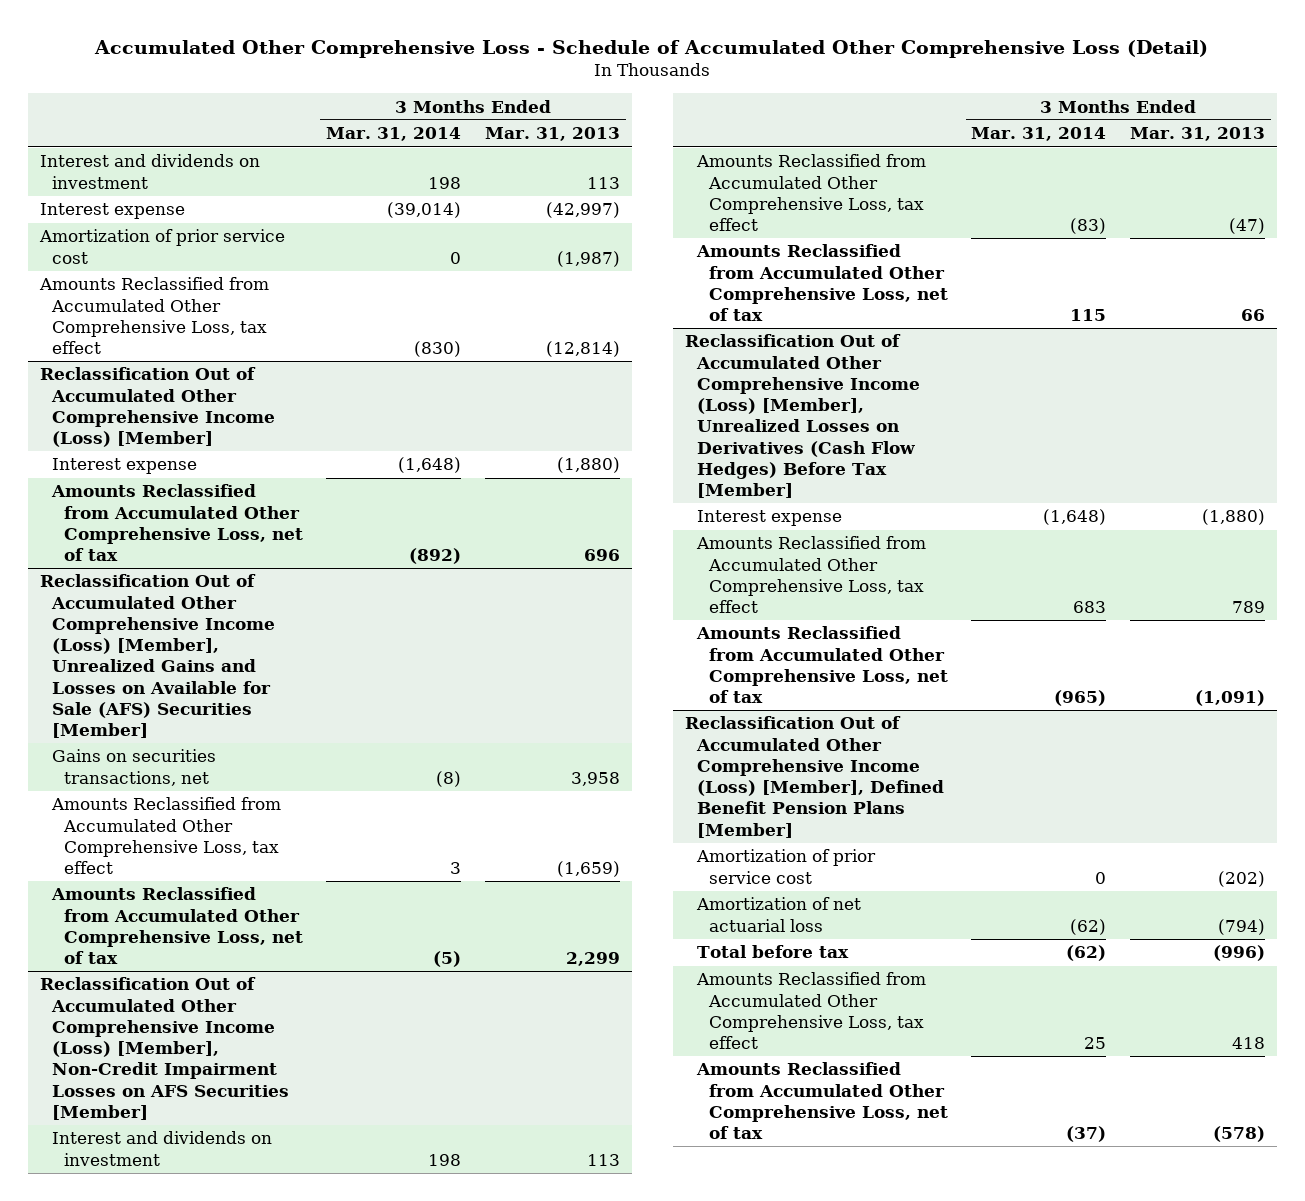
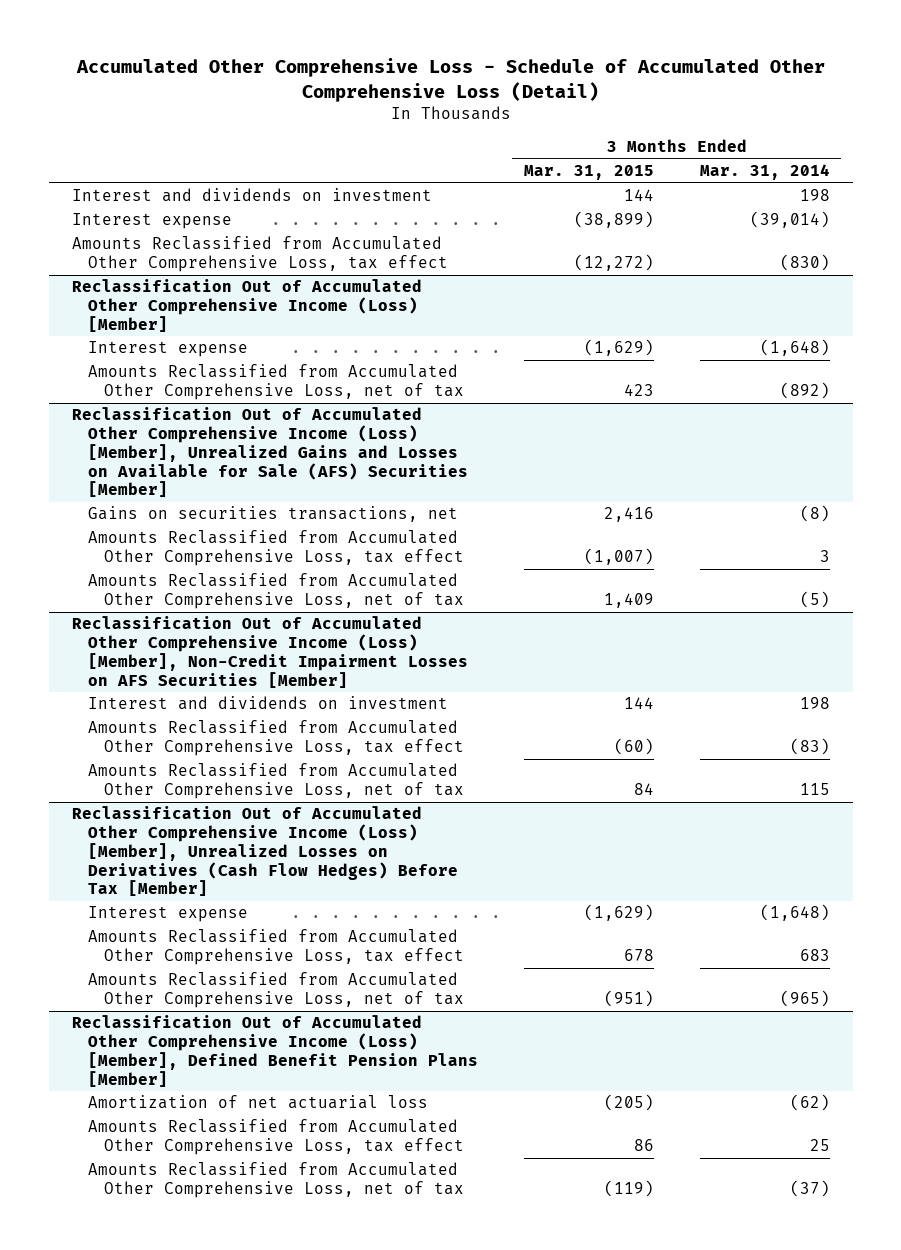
[484,127,620,142] Mar. 31, 2013 -> none
none -> [523,165,654,181] Mar. 31, 2015
[38,229,285,264] Amortization of prior service cost -> none
[695,849,876,884] Amortization of prior service cost -> none
[696,945,849,959] Total before tax -> none

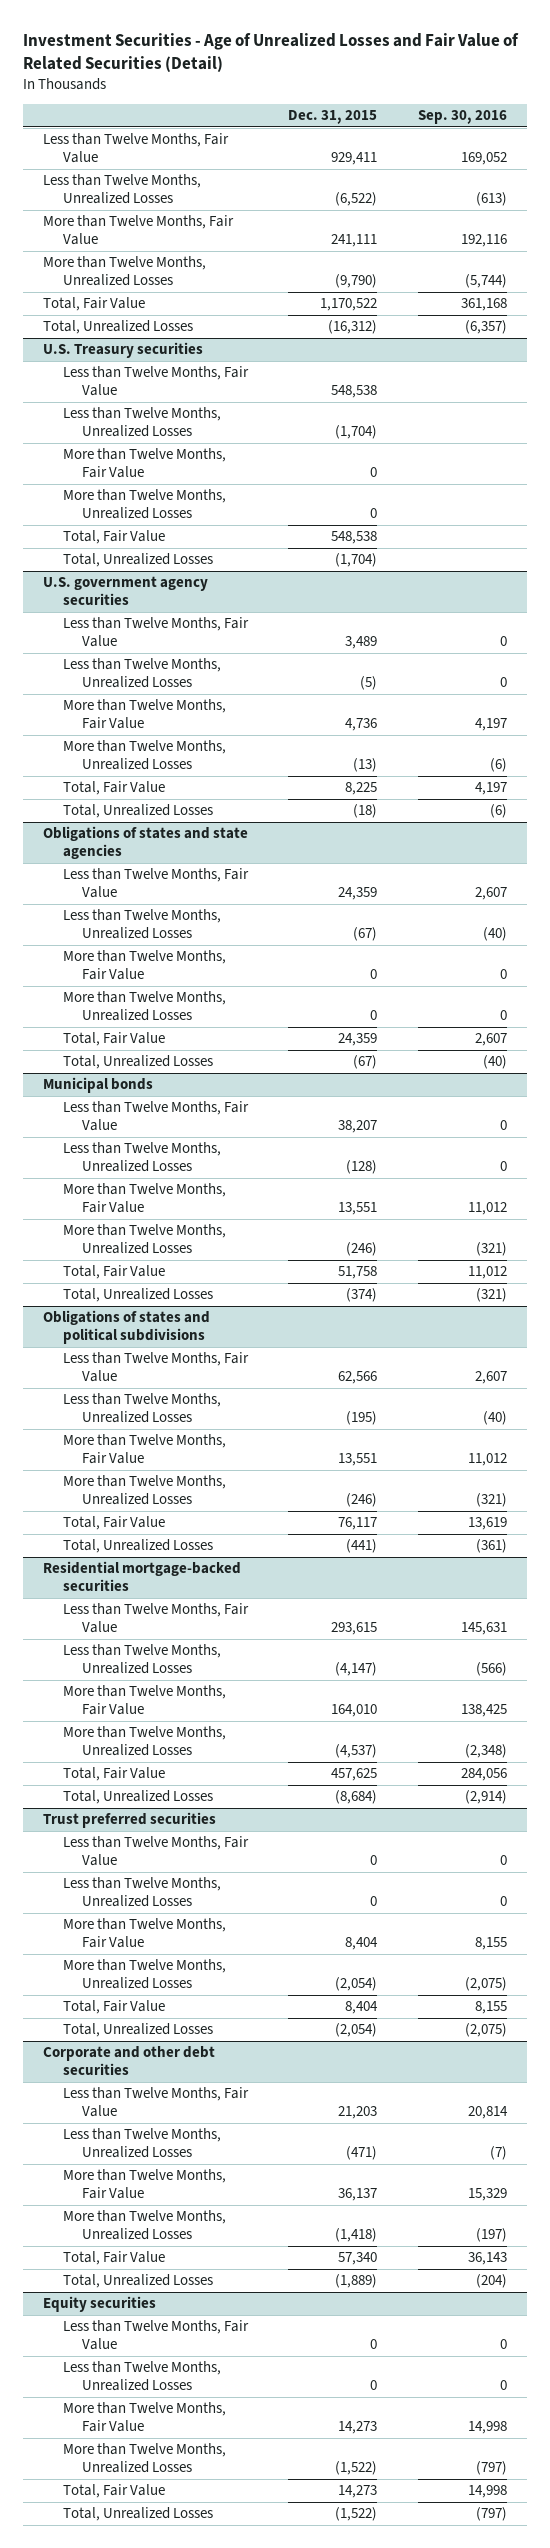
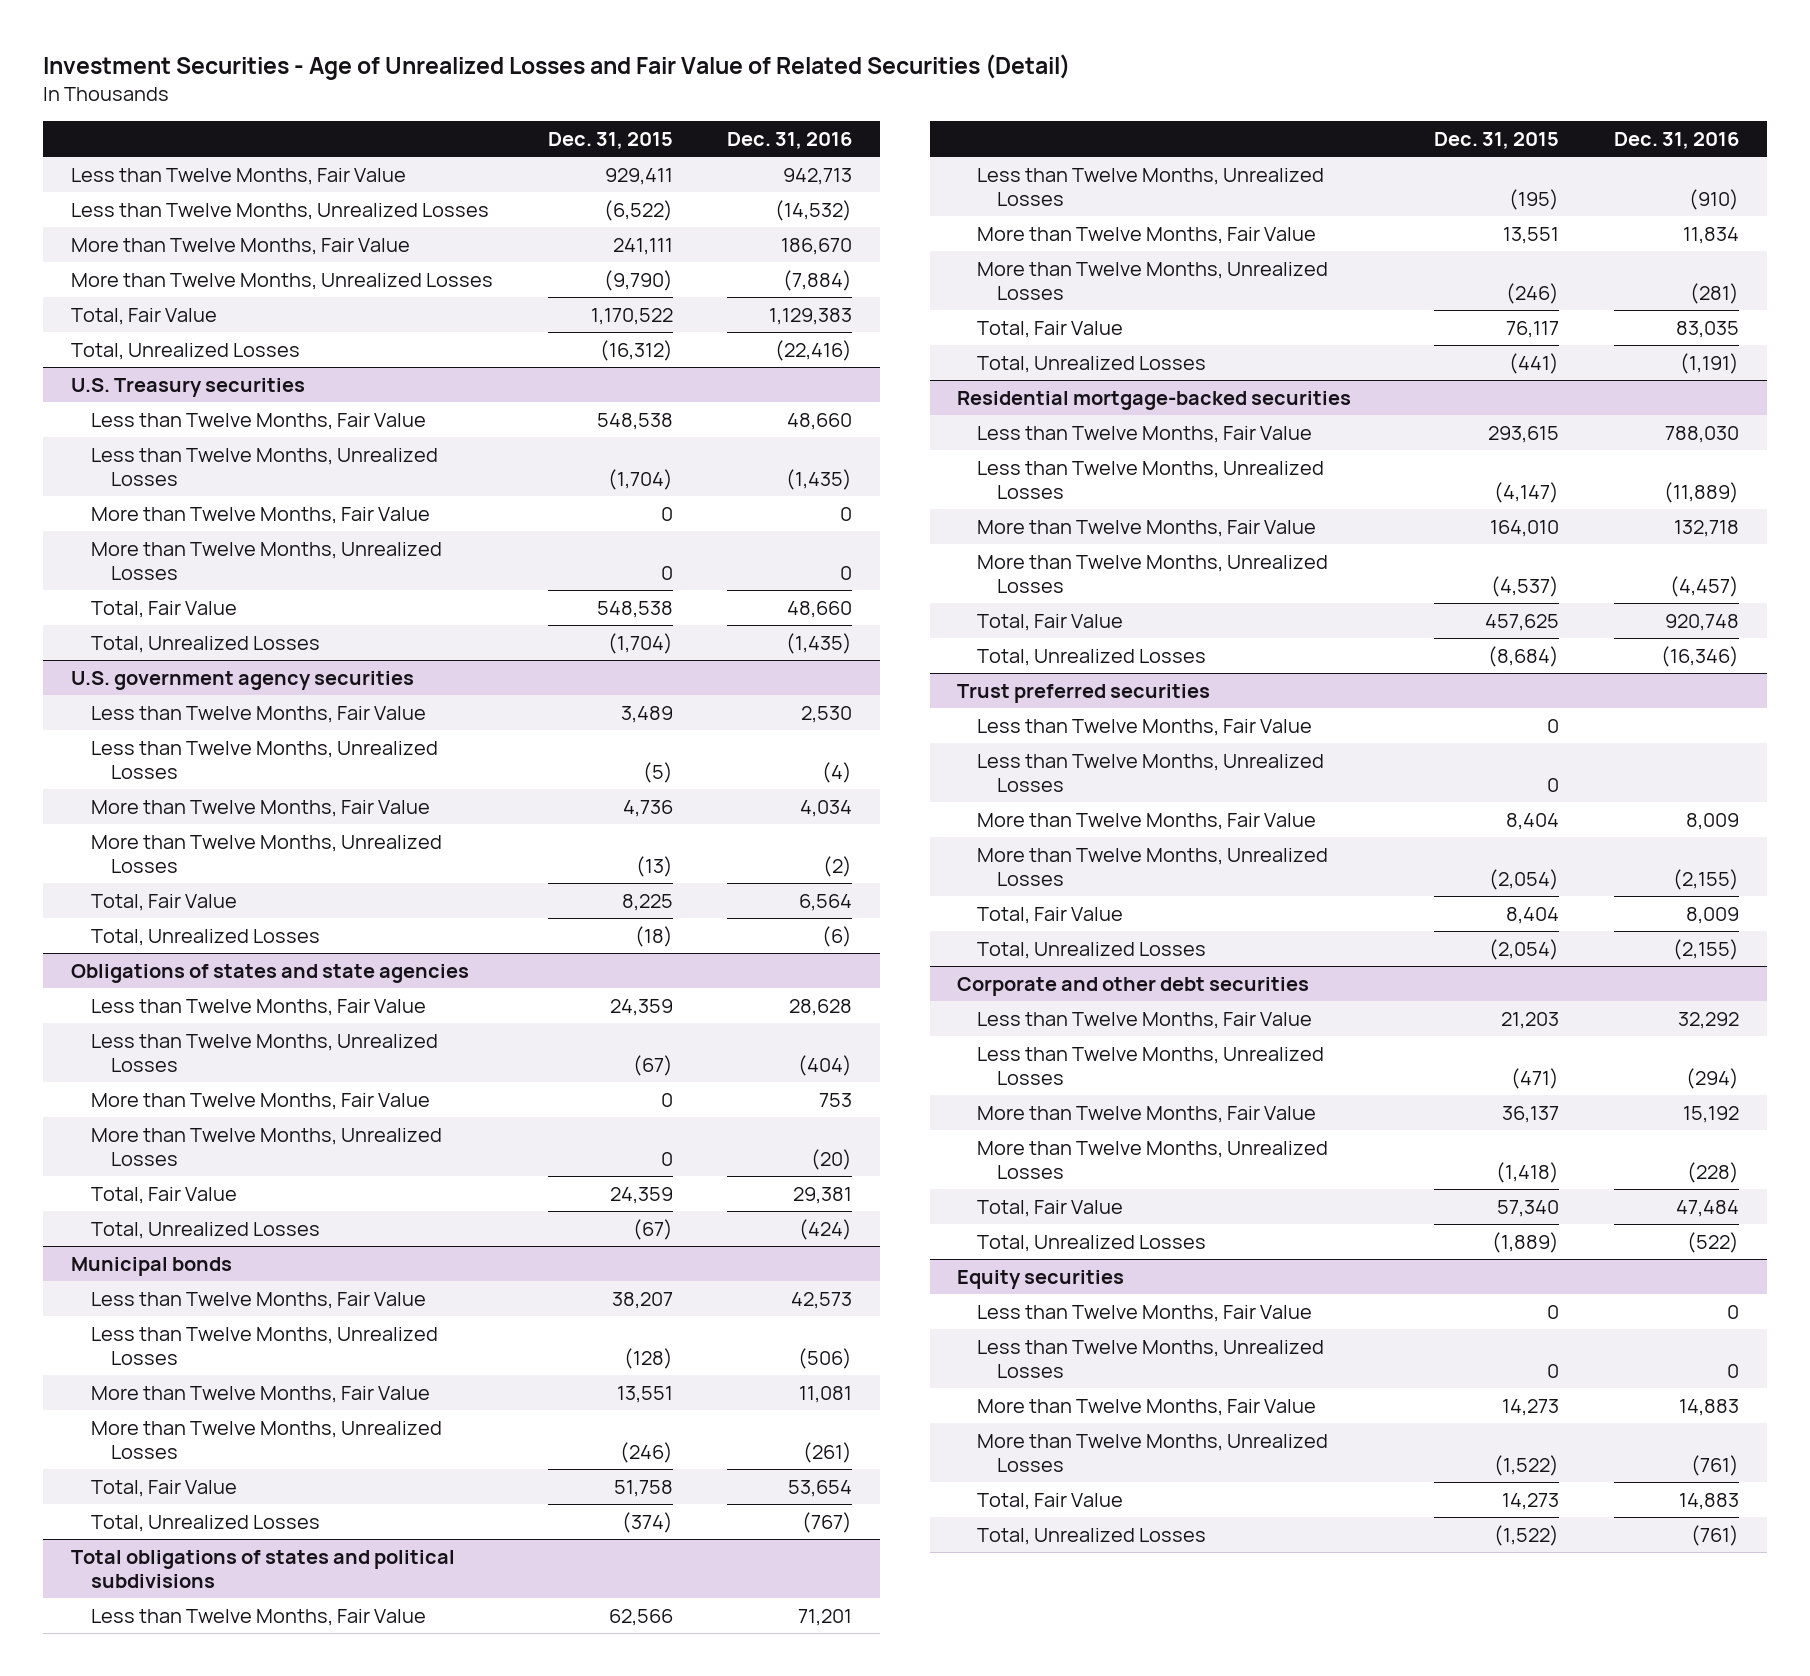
[417,110,507,125] Sep. 30, 2016 -> none
none -> [727,132,853,150] Dec. 31, 2016
[43,1310,211,1345] Obligations of states and political subdivisions -> [70,1549,455,1588] Total obligations of states and political subdivisions

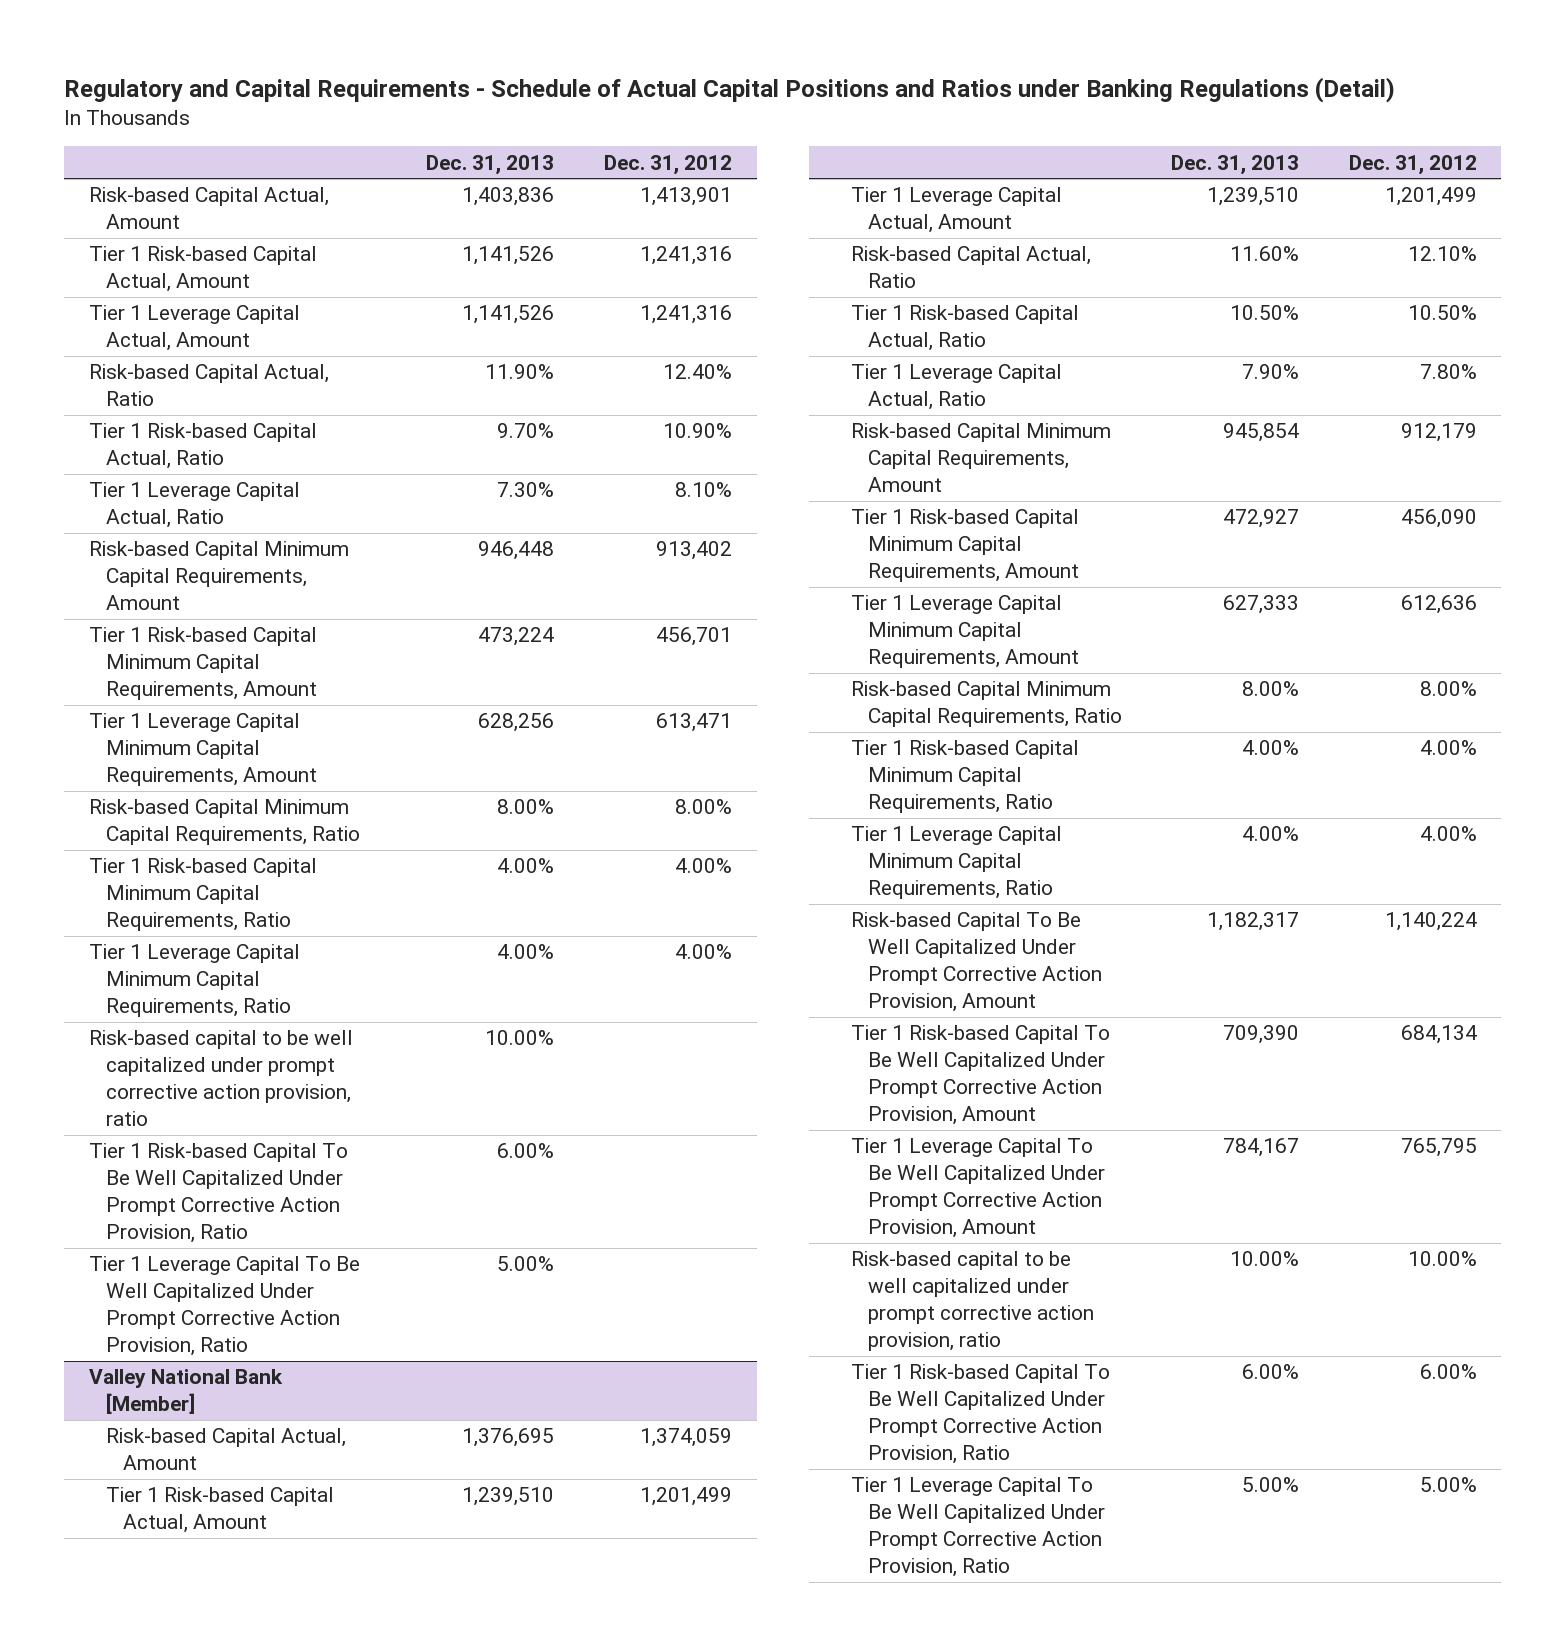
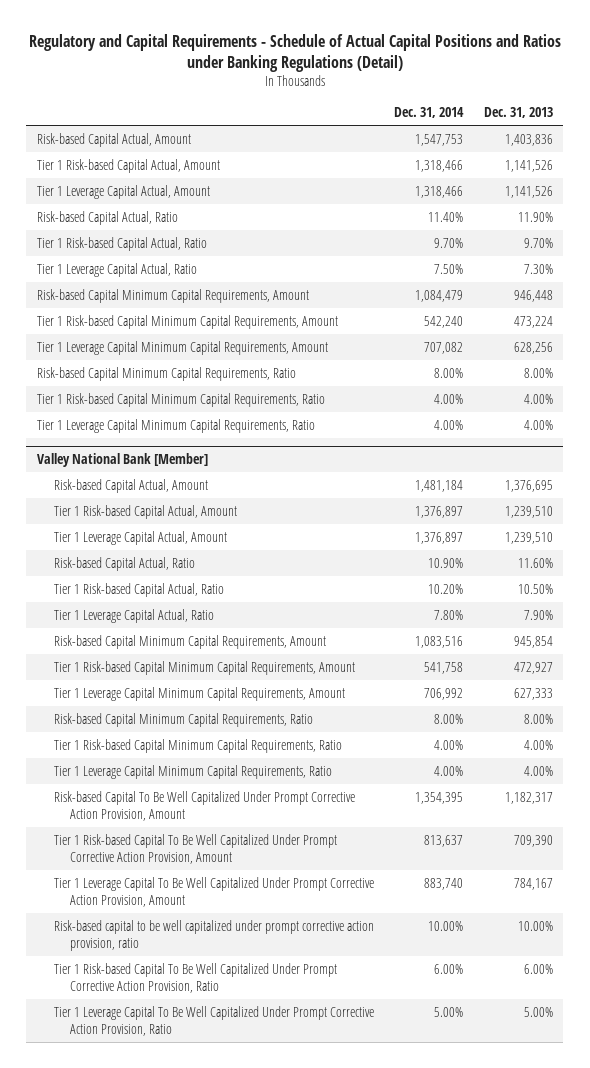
[603,154,732,175] Dec. 31, 2012 -> none
none -> [394,107,465,119] Dec. 31, 2014
[89,1030,354,1127] Risk-based capital to be well capitalized under prompt corrective action provision, ratio -> none
[89,1143,349,1244] Tier 1 Risk-based Capital To Be Well Capitalized Under Prompt Corrective Action Provision, Ratio -> none
[89,1256,361,1357] Tier 1 Leverage Capital To Be Well Capitalized Under Prompt Corrective Action Provision, Ratio -> none

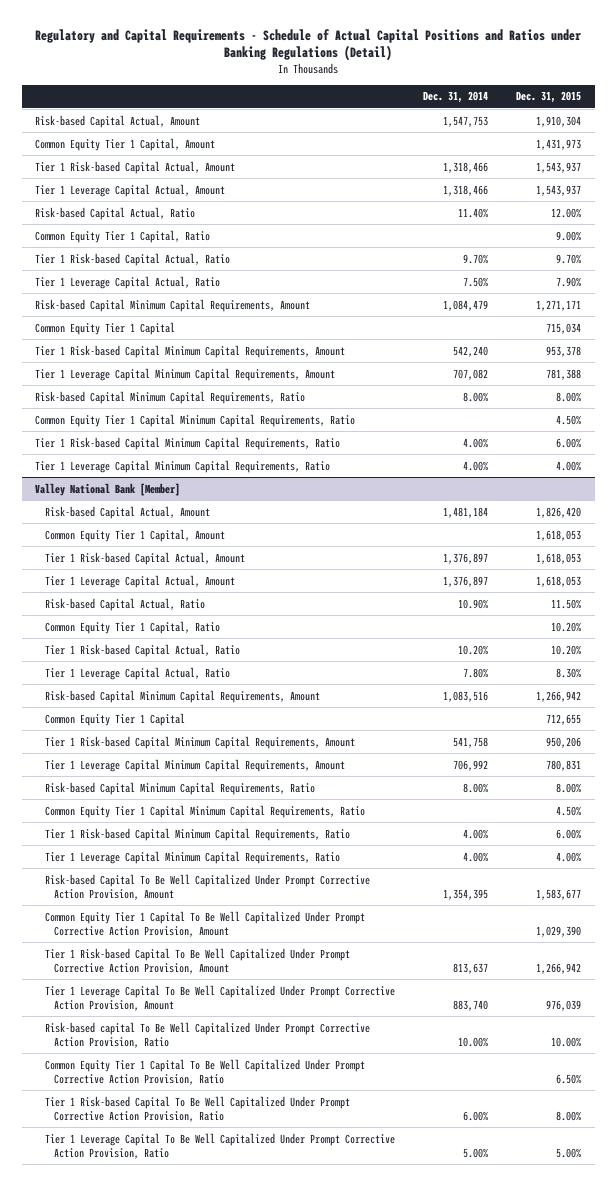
[484,107,554,119] Dec. 31, 2013 -> none
none -> [515,91,581,104] Dec. 31, 2015
none -> [35,137,216,151] Common Equity Tier 1 Capital, Amount
none -> [35,229,211,243] Common Equity Tier 1 Capital, Ratio
none -> [35,321,176,335] Common Equity Tier 1 Capital
none -> [35,413,356,427] Common Equity Tier 1 Capital Minimum Capital Requirements, Ratio
none -> [44,528,225,542] Common Equity Tier 1 Capital, Amount
none -> [44,620,220,634] Common Equity Tier 1 Capital, Ratio
none -> [44,712,185,726] Common Equity Tier 1 Capital
none -> [44,804,365,818] Common Equity Tier 1 Capital Minimum Capital Requirements, Ratio
none -> [44,910,365,937] Common Equity Tier 1 Capital To Be Well Capitalized Under Prompt Corrective Action Provision, Amount
[53,919,374,951] Risk-based capital to be well capitalized under prompt corrective action provision, ratio -> [44,1021,370,1048] Risk-based capital To Be Well Capitalized Under Prompt Corrective Action Provision, Ratio
none -> [44,1058,365,1085] Common Equity Tier 1 Capital To Be Well Capitalized Under Prompt Corrective Action Provision, Ratio

